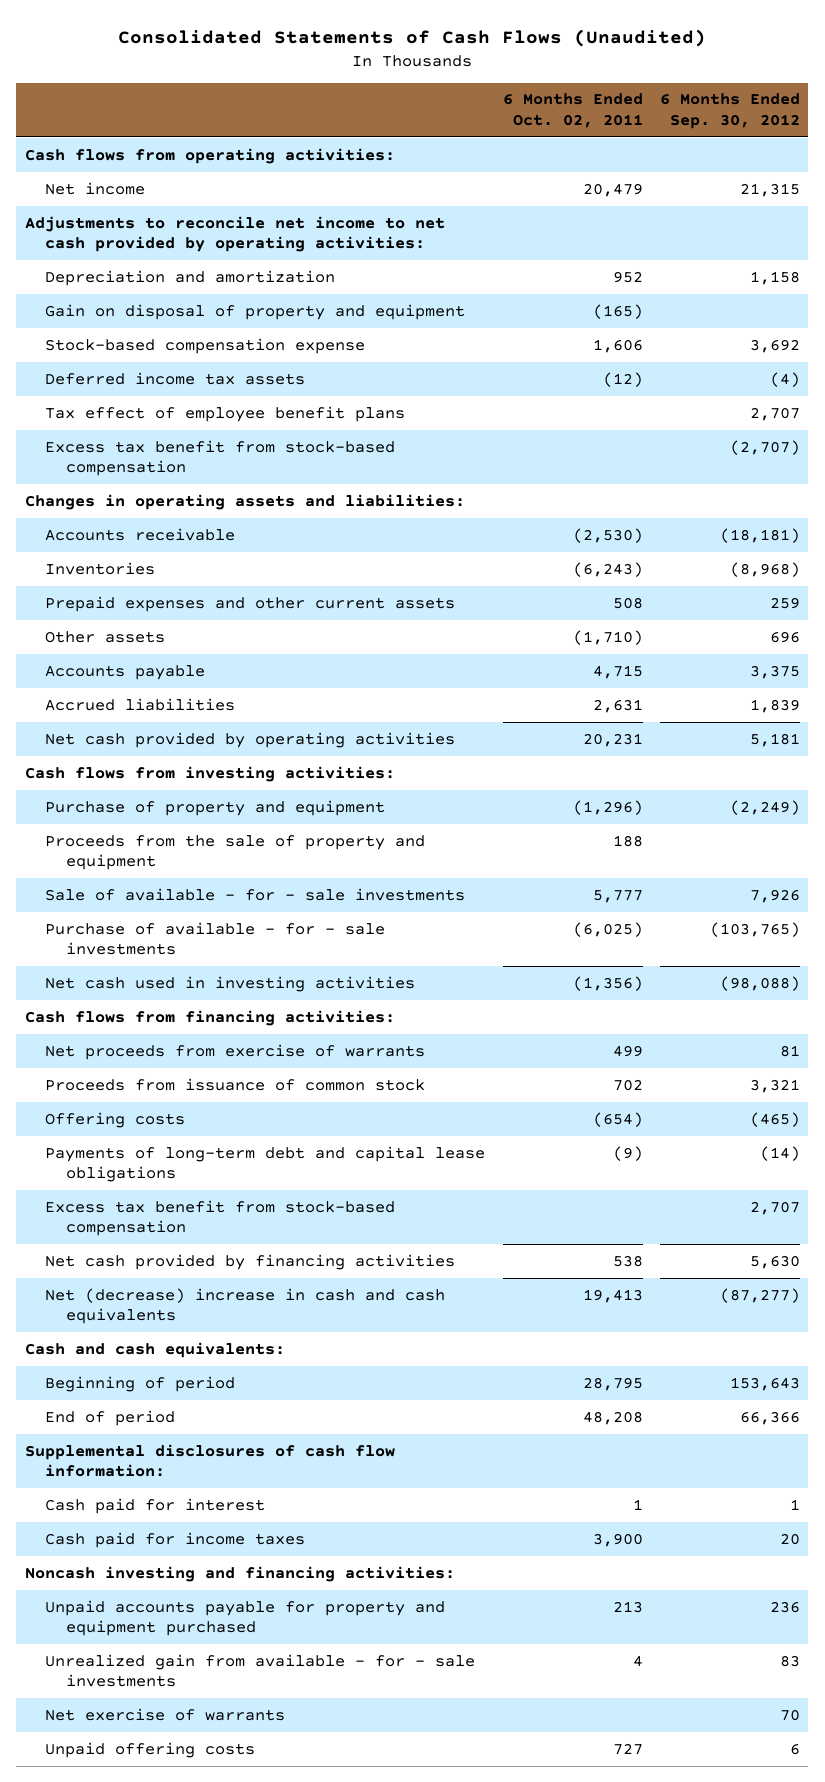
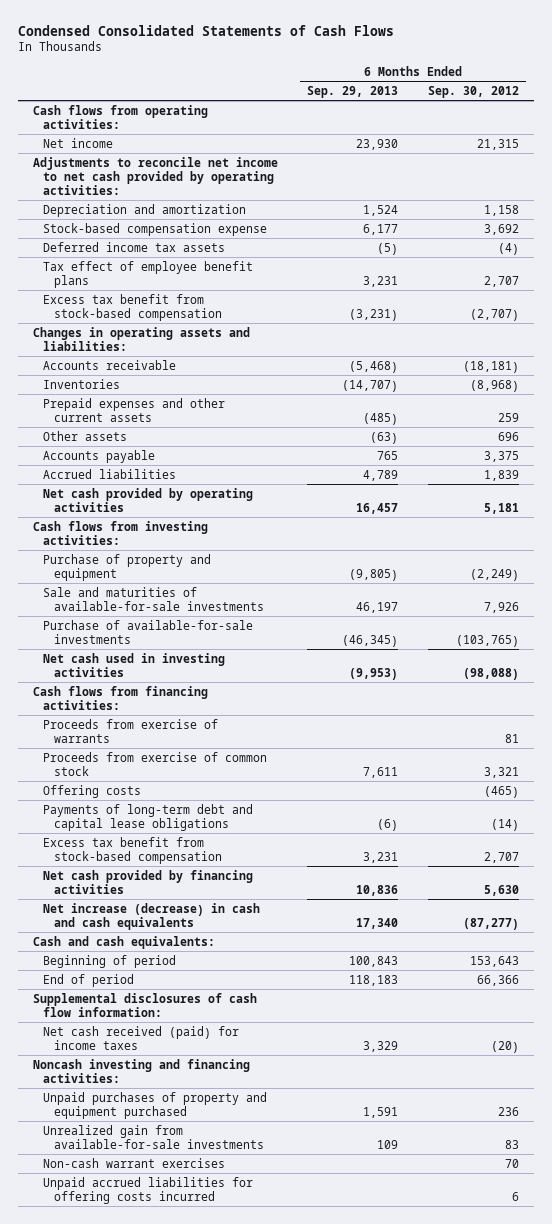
[118,28,707,47] Consolidated Statements of Cash Flows (Unaudited) -> [17,24,394,36] Condensed Consolidated Statements of Cash Flows
[502,93,643,128] 6 Months Ended Oct. 02, 2011 -> none
none -> [307,85,399,98] Sep. 29, 2013
[45,303,466,320] Gain on disposal of property and equipment -> none
[45,834,426,871] Proceeds from the sale of property and equipment -> none
[45,887,466,901] Sale of available - for - sale investments -> [43,586,264,611] Sale and maturities of available-for-sale investments
[45,921,386,956] Purchase of available - for - sale investments -> [43,619,254,644] Purchase of available-for-sale investments
[45,1043,426,1060] Net proceeds from exercise of warrants -> [43,718,219,743] Proceeds from exercise of warrants
[45,1077,426,1091] Proceeds from issuance of common stock -> [43,751,268,776] Proceeds from exercise of common stock
[45,1287,446,1325] Net (decrease) increase in cash and cash equivalents -> [43,902,261,930] Net increase (decrease) in cash and cash equivalents
[45,1497,266,1514] Cash paid for interest -> none
[45,1531,306,1548] Cash paid for income taxes -> [43,1025,240,1050] Net cash received (paid) for income taxes
[779,1532,800,1545] 20 -> [490,1040,519,1053] (20)
[45,1707,286,1721] Net exercise of warrants -> none
[45,1599,446,1637] Unpaid accounts payable for property and equipment purchased -> [43,1091,268,1119] Unpaid purchases of property and equipment purchased
[45,1653,476,1688] Unrealized gain from available - for - sale investments -> [43,1124,264,1149] Unrealized gain from available-for-sale investments
none -> [43,1157,226,1168] Non-cash warrant exercises
[45,1741,256,1758] Unpaid offering costs -> [43,1176,254,1204] Unpaid accrued liabilities for offering costs incurred

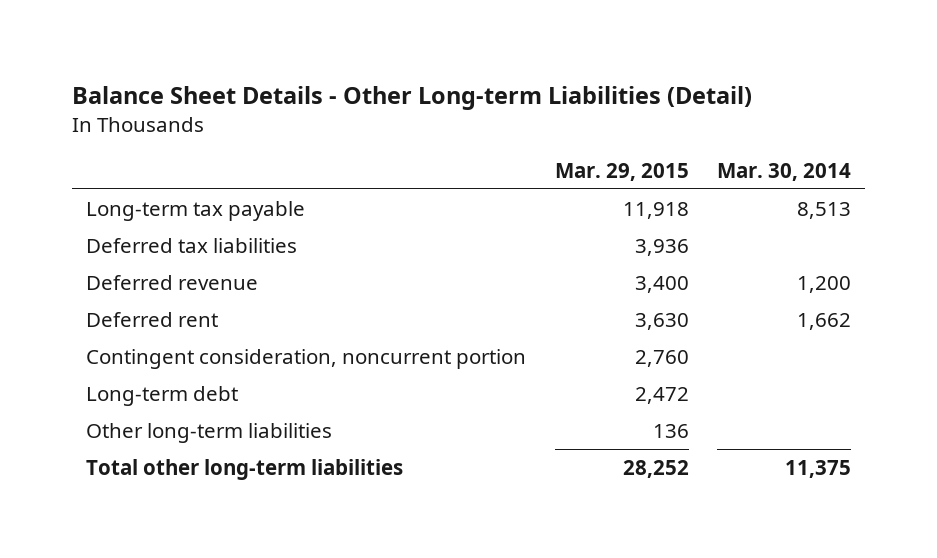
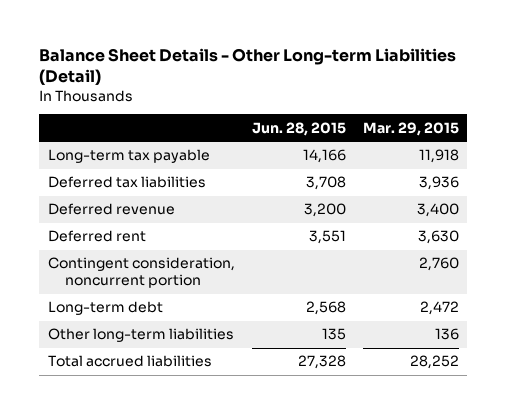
[717,162,852,181] Mar. 30, 2014 -> none
none -> [251,121,346,136] Jun. 28, 2015
[86,458,404,480] Total other long-term liabilities -> [47,355,212,368] Total accrued liabilities

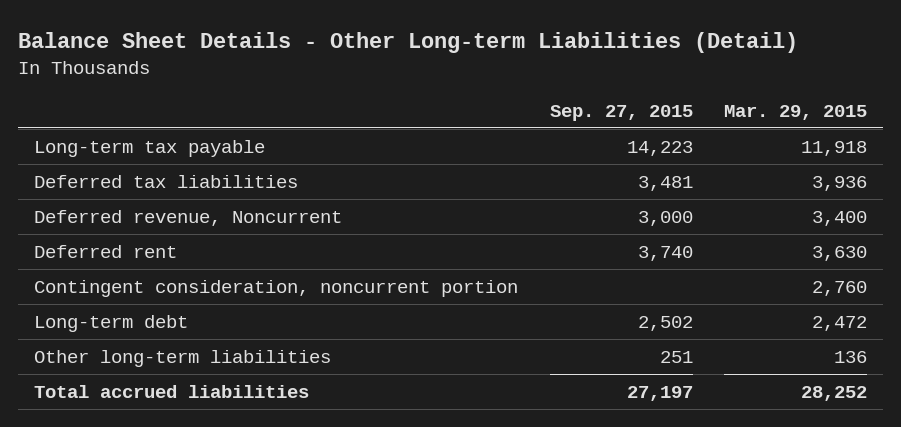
[251,121,346,136] Jun. 28, 2015 -> none
none -> [549,104,693,121] Sep. 27, 2015
[47,203,175,216] Deferred revenue -> [34,209,343,226] Deferred revenue, Noncurrent

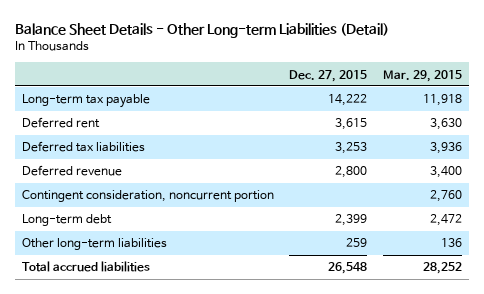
[549,104,693,121] Sep. 27, 2015 -> none
none -> [289,69,368,82] Dec. 27, 2015
[34,209,343,226] Deferred revenue, Noncurrent -> none
[34,174,299,188] Deferred tax liabilities -> [22,141,146,153] Deferred tax liabilities
none -> [22,165,123,177] Deferred revenue

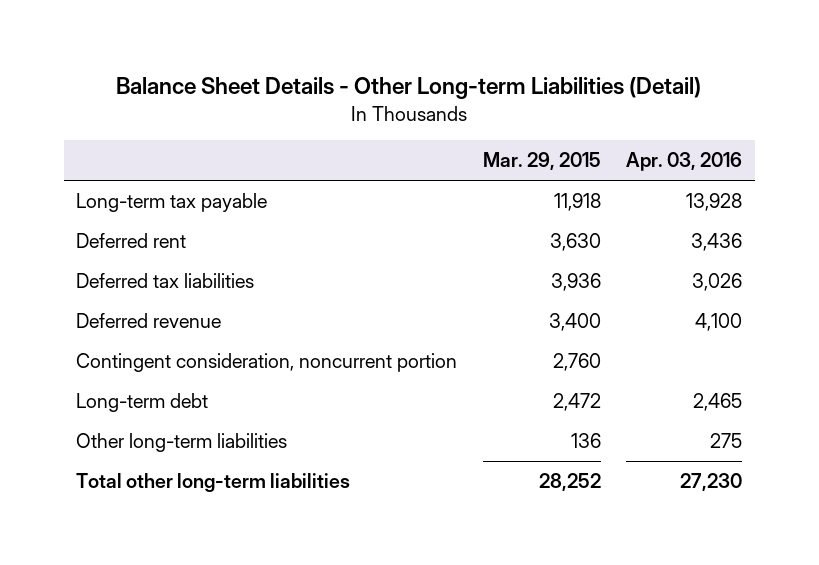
[289,69,368,82] Dec. 27, 2015 -> none
none -> [626,152,743,172] Apr. 03, 2016
[22,261,151,273] Total accrued liabilities -> [76,473,351,493] Total other long-term liabilities

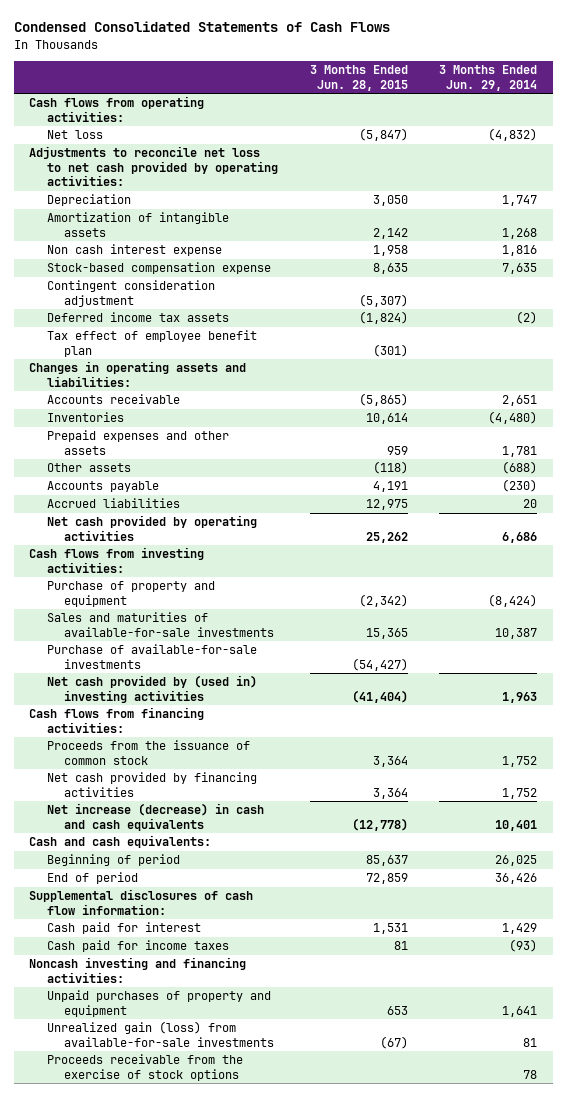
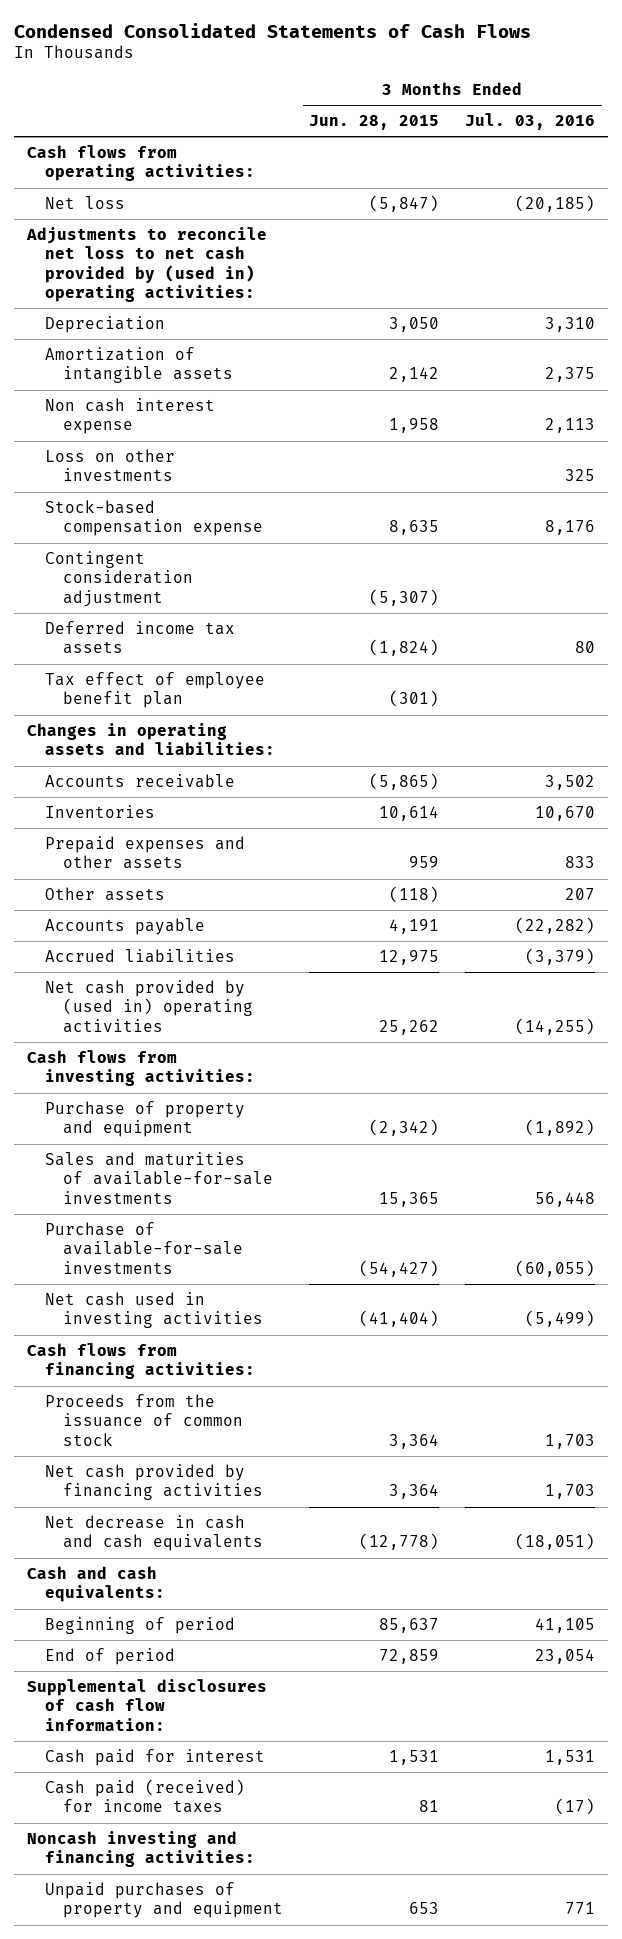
[439,65,538,91] 3 Months Ended Jun. 29, 2014 -> none
none -> [465,113,596,131] Jul. 03, 2016
[29,146,278,187] Adjustments to reconcile net loss to net cash provided by operating activities: -> [25,226,267,303] Adjustments to reconcile net loss to net cash provided by (used in) operating activities:
none -> [44,448,175,482] Loss on other investments
[46,515,257,541] Net cash provided by operating activities -> [44,979,253,1033] Net cash provided by (used in) operating activities
[46,675,257,703] Net cash provided by (used in) investing activities -> [44,1291,263,1329] Net cash used in investing activities
[46,803,264,831] Net increase (decrease) in cash and cash equivalents -> [44,1514,263,1552] Net decrease in cash and cash equivalents
[46,940,229,953] Cash paid for income taxes -> [44,1778,245,1814] Cash paid (received) for income taxes
[46,1021,274,1047] Unrealized gain (loss) from available-for-sale investments -> none
[46,1054,243,1081] Proceeds receivable from the exercise of stock options -> none

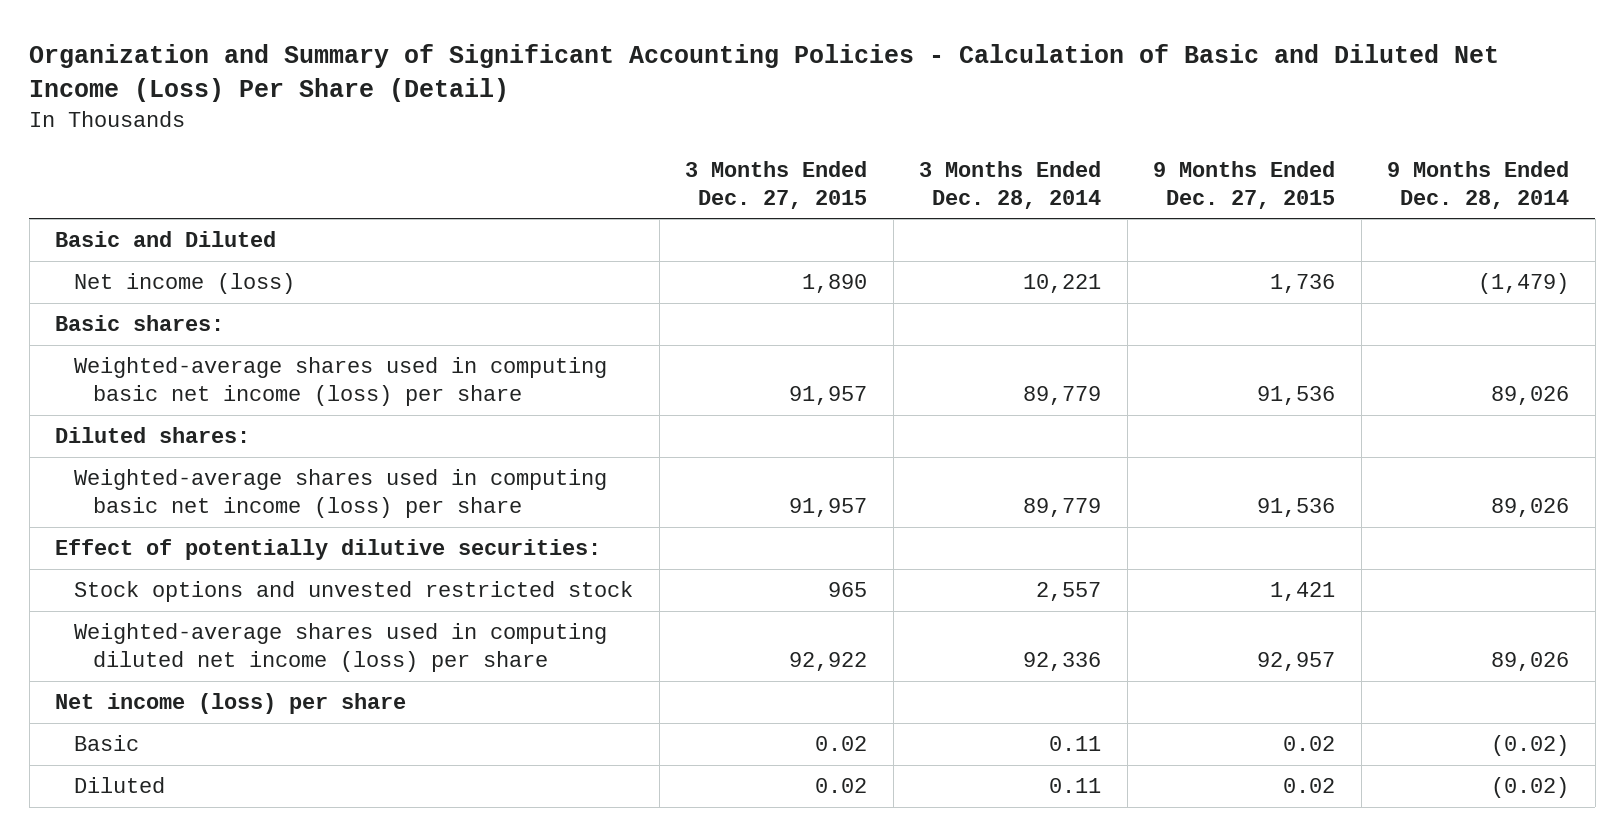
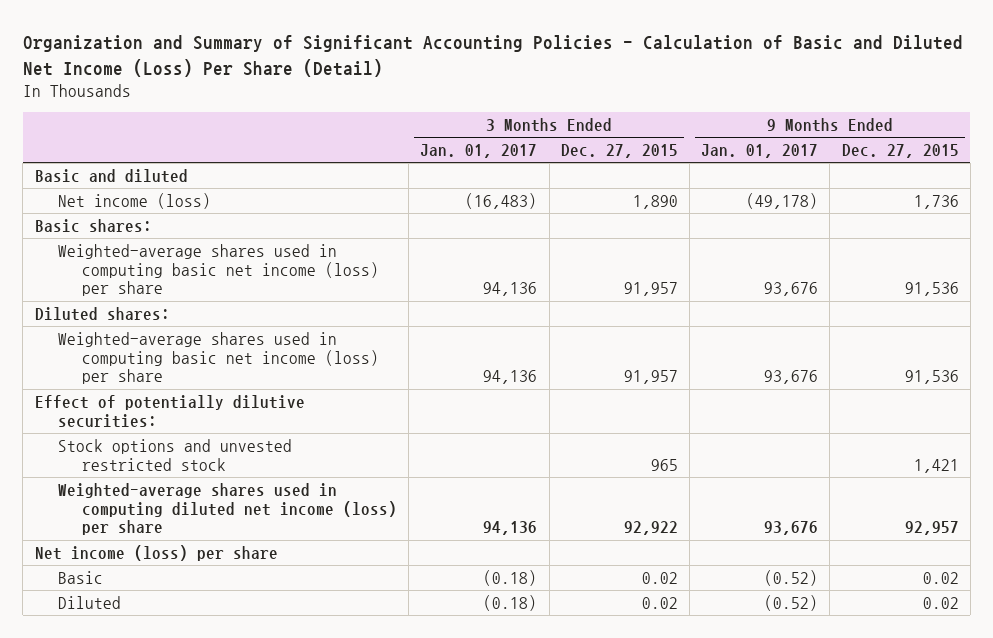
[919,160,1102,209] 3 Months Ended Dec. 28, 2014 -> none
[1387,160,1570,209] 9 Months Ended Dec. 28, 2014 -> none
none -> [420,144,538,159] Jan. 01, 2017
none -> [701,144,819,159] Jan. 01, 2017
[55,231,277,248] Basic and Diluted -> [34,168,188,183] Basic and diluted

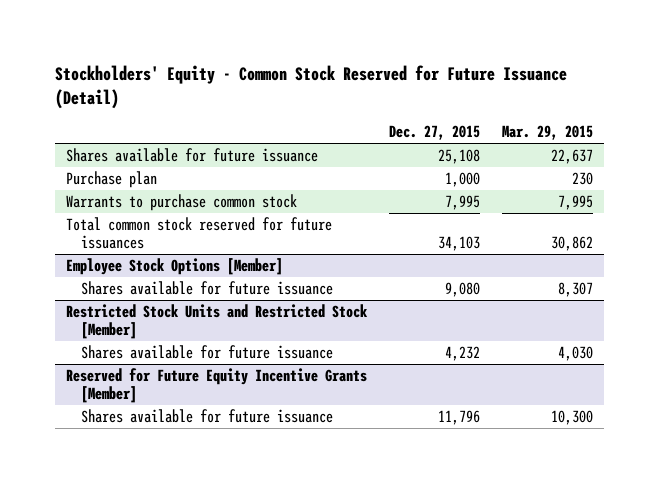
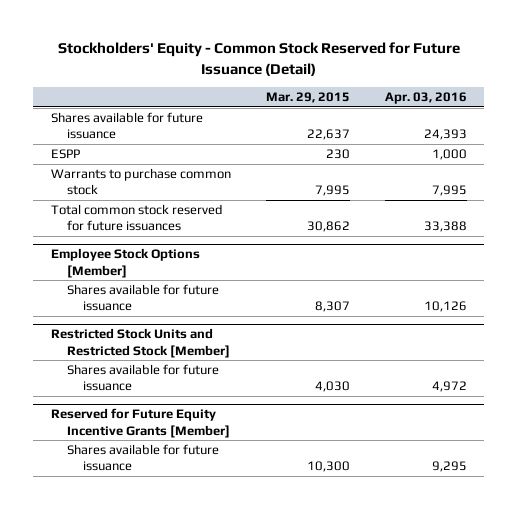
[389,125,481,141] Dec. 27, 2015 -> none
none -> [384,91,467,104] Apr. 03, 2016
[66,171,158,189] Purchase plan -> [50,149,80,160] ESPP

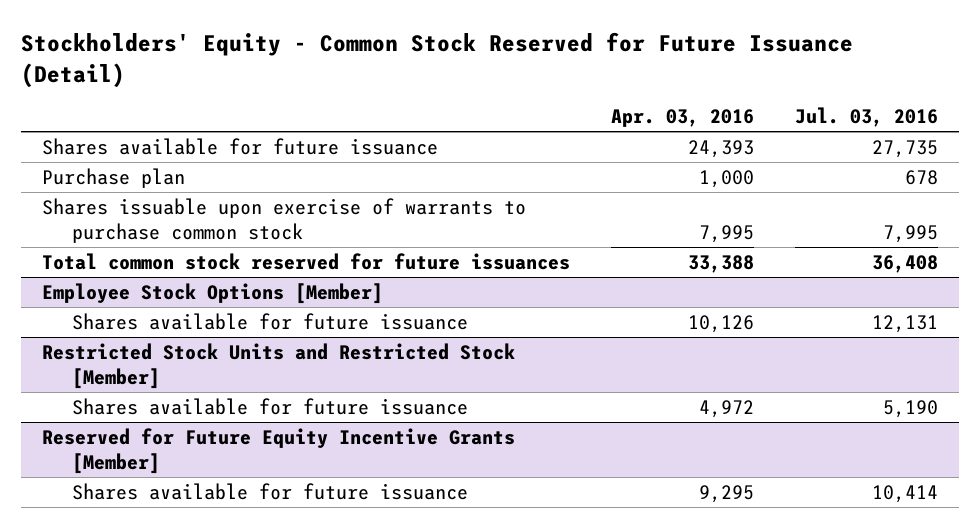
[265,91,350,103] Mar. 29, 2015 -> none
none -> [795,106,939,127] Jul. 03, 2016
[50,149,80,160] ESPP -> [41,167,185,188] Purchase plan
[50,168,231,196] Warrants to purchase common stock -> [41,197,526,243] Shares issuable upon exercise of warrants to purchase common stock

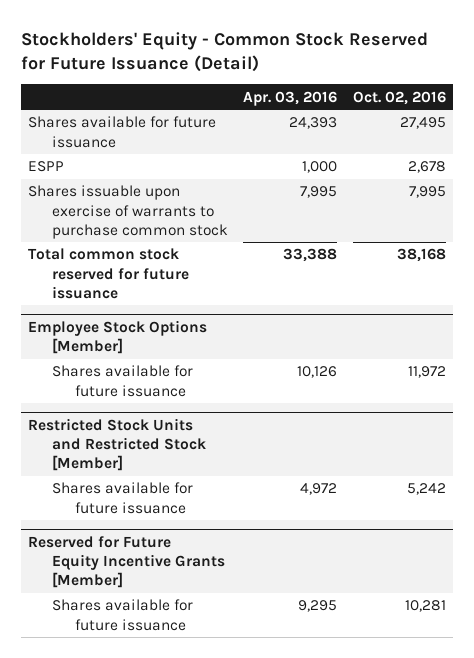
[795,106,939,127] Jul. 03, 2016 -> none
none -> [352,90,446,105] Oct. 02, 2016
[41,167,185,188] Purchase plan -> [28,161,65,173] ESPP
[41,252,570,270] Total common stock reserved for future issuances -> [28,248,189,299] Total common stock reserved for future issuance

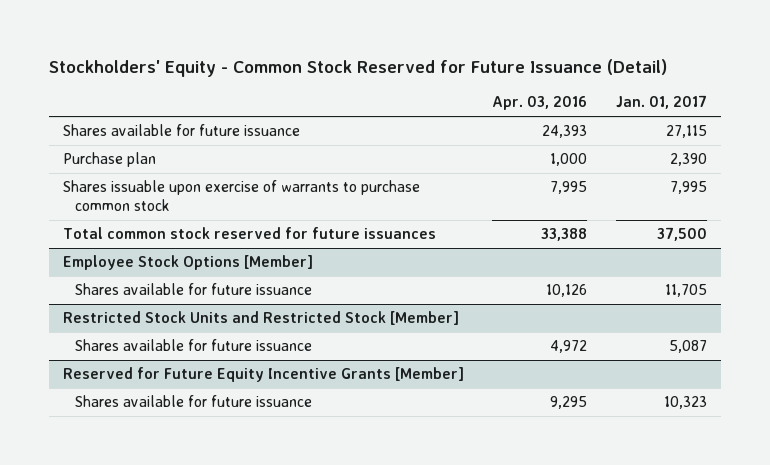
[352,90,446,105] Oct. 02, 2016 -> none
none -> [616,95,708,110] Jan. 01, 2017
[28,161,65,173] ESPP -> [62,152,156,168] Purchase plan
[28,248,189,299] Total common stock reserved for future issuance -> [62,227,436,240] Total common stock reserved for future issuances

